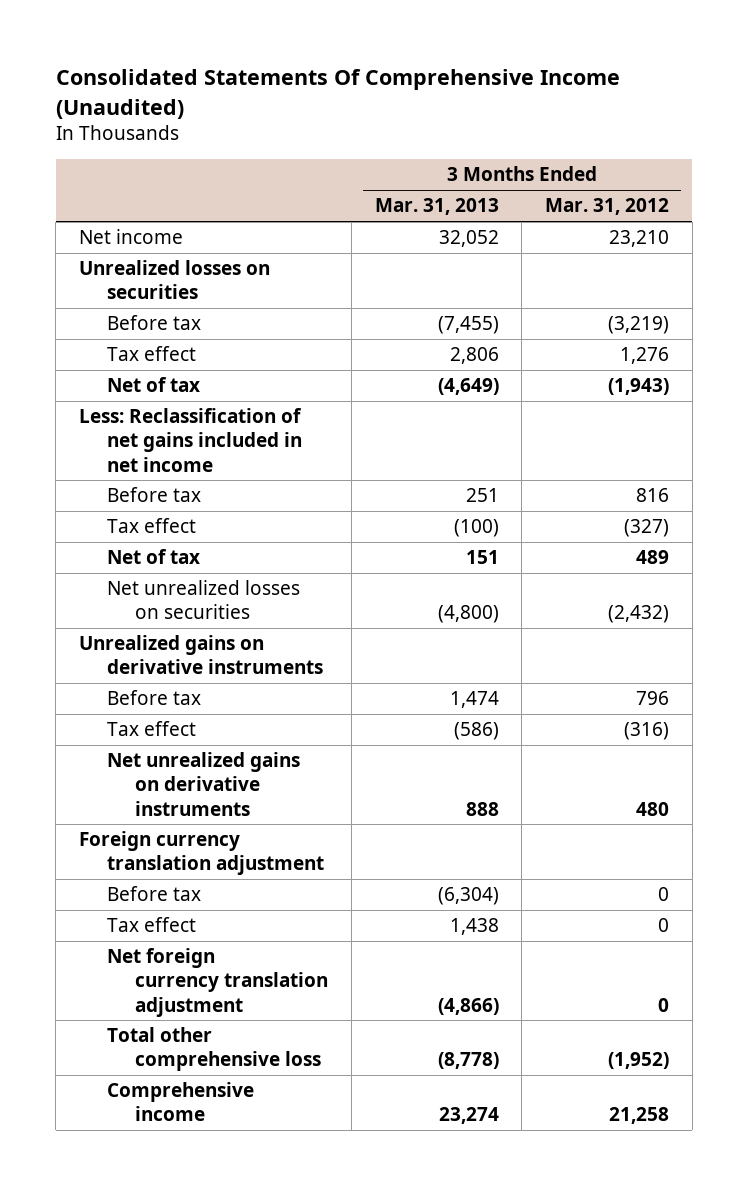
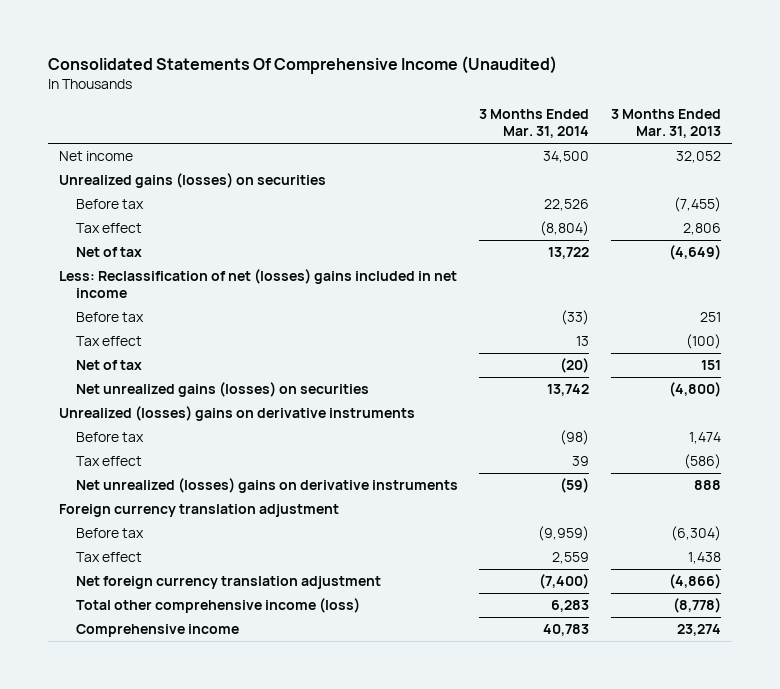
[545,198,670,216] Mar. 31, 2012 -> none
none -> [479,109,590,139] 3 Months Ended Mar. 31, 2014
[79,260,271,300] Unrealized losses on securities -> [59,172,327,188] Unrealized gains (losses) on securities
[79,408,303,472] Less: Reclassification of net gains included in net income -> [59,268,458,298] Less: Reclassification of net (losses) gains included in net income
[107,580,301,620] Net unrealized losses on securities -> [75,381,369,397] Net unrealized gains (losses) on securities
[79,635,324,675] Unrealized gains on derivative instruments -> [59,405,416,421] Unrealized (losses) gains on derivative instruments
[107,752,301,816] Net unrealized gains on derivative instruments -> [75,477,458,493] Net unrealized (losses) gains on derivative instruments
[107,1027,322,1072] Total other comprehensive loss -> [75,597,360,613] Total other comprehensive income (loss)

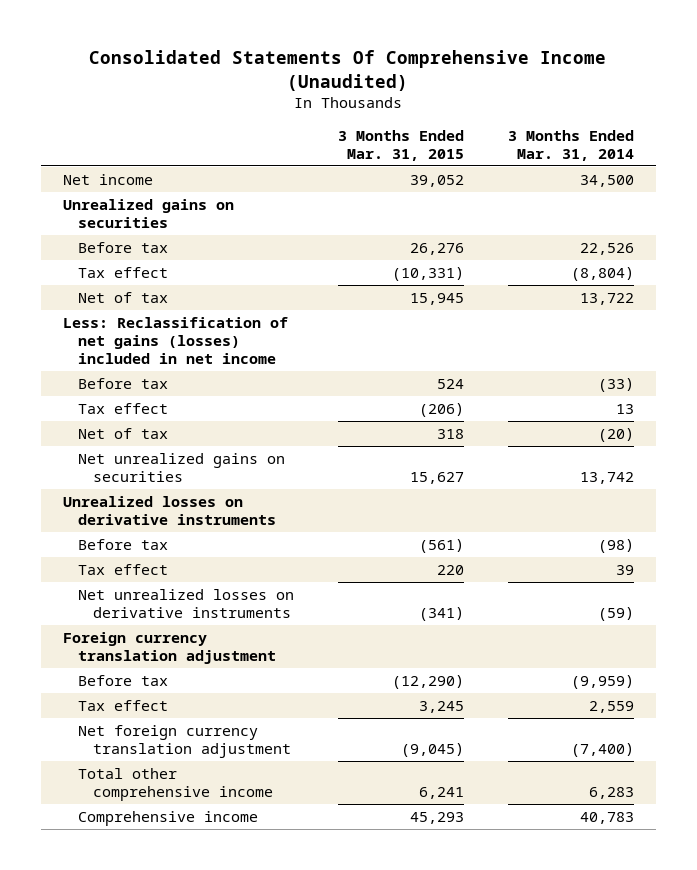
[610,109,721,139] 3 Months Ended Mar. 31, 2013 -> none
none -> [337,129,464,161] 3 Months Ended Mar. 31, 2015
[59,172,327,188] Unrealized gains (losses) on securities -> [63,198,235,228] Unrealized gains on securities
[59,268,458,298] Less: Reclassification of net (losses) gains included in net income -> [63,316,289,364] Less: Reclassification of net gains (losses) included in net income
[75,381,369,397] Net unrealized gains (losses) on securities -> [77,452,285,482] Net unrealized gains on securities
[59,405,416,421] Unrealized (losses) gains on derivative instruments -> [63,495,276,525] Unrealized losses on derivative instruments
[75,477,458,493] Net unrealized (losses) gains on derivative instruments -> [77,588,294,618] Net unrealized losses on derivative instruments
[75,597,360,613] Total other comprehensive income (loss) -> [77,767,273,801] Total other comprehensive income

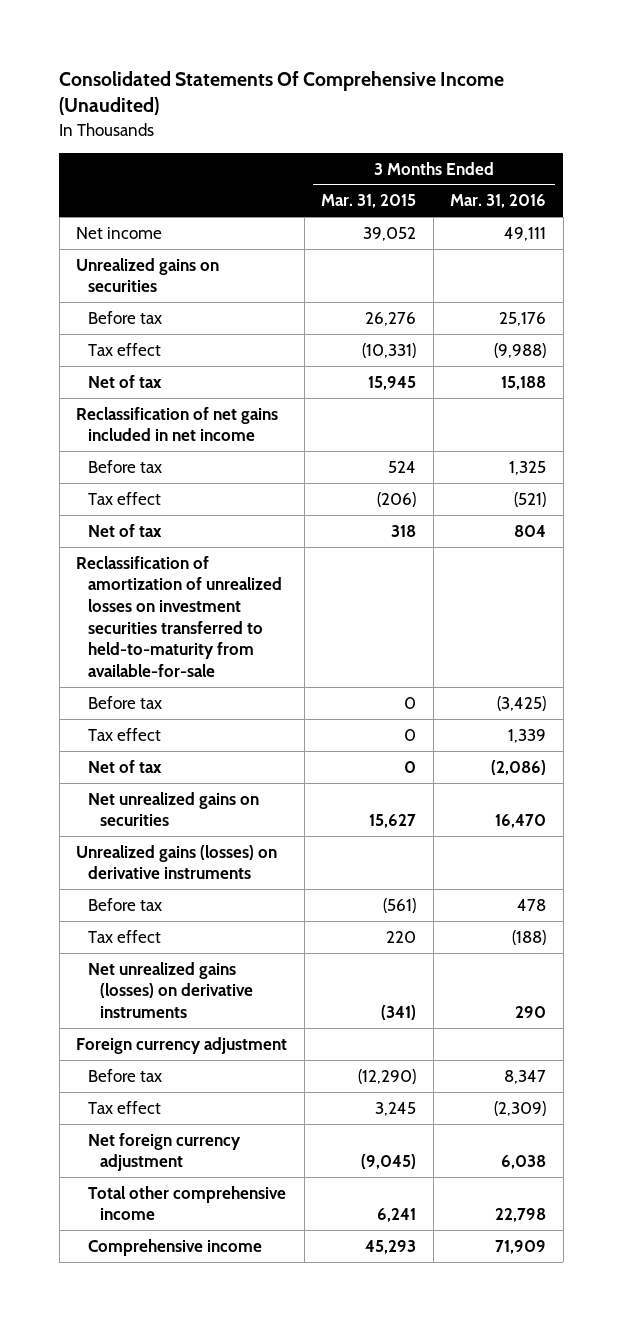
[507,129,634,161] 3 Months Ended Mar. 31, 2014 -> none
none -> [450,194,547,209] Mar. 31, 2016
[63,316,289,364] Less: Reclassification of net gains (losses) included in net income -> [76,406,279,442] Reclassification of net gains included in net income
none -> [76,555,283,678] Reclassification of amortization of unrealized losses on investment securities transferred to held-to-maturity from available-for-sale
none -> [88,695,163,709] Before tax
none -> [88,727,162,741] Tax effect
none -> [88,759,163,773] Net of tax
[63,495,276,525] Unrealized losses on derivative instruments -> [76,844,278,880] Unrealized gains (losses) on derivative instruments
[77,588,294,618] Net unrealized losses on derivative instruments -> [88,961,254,1019] Net unrealized gains (losses) on derivative instruments
[63,631,276,664] Foreign currency translation adjustment -> [76,1036,288,1054] Foreign currency adjustment
[77,724,291,758] Net foreign currency translation adjustment -> [88,1132,242,1172] Net foreign currency adjustment

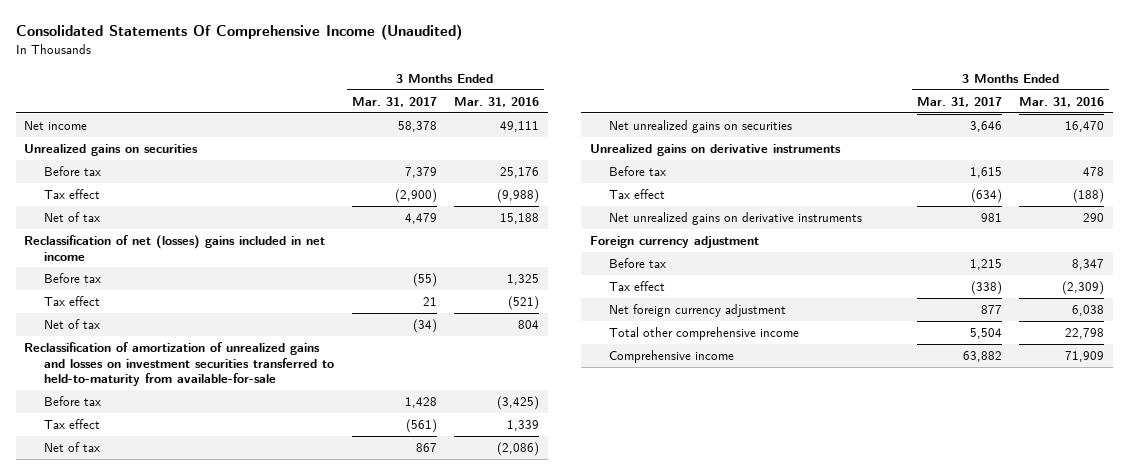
[321,194,417,209] Mar. 31, 2015 -> none
none -> [351,96,437,107] Mar. 31, 2017
[76,406,279,442] Reclassification of net gains included in net income -> [24,235,326,261] Reclassification of net (losses) gains included in net income
[76,555,283,678] Reclassification of amortization of unrealized losses on investment securities transferred to held-to-maturity from available-for-sale -> [24,342,335,387] Reclassification of amortization of unrealized gains and losses on investment securities transferred to held-to-maturity from available-for-sale
[76,844,278,880] Unrealized gains (losses) on derivative instruments -> [589,144,841,157] Unrealized gains on derivative instruments
[88,961,254,1019] Net unrealized gains (losses) on derivative instruments -> [609,212,863,226] Net unrealized gains on derivative instruments

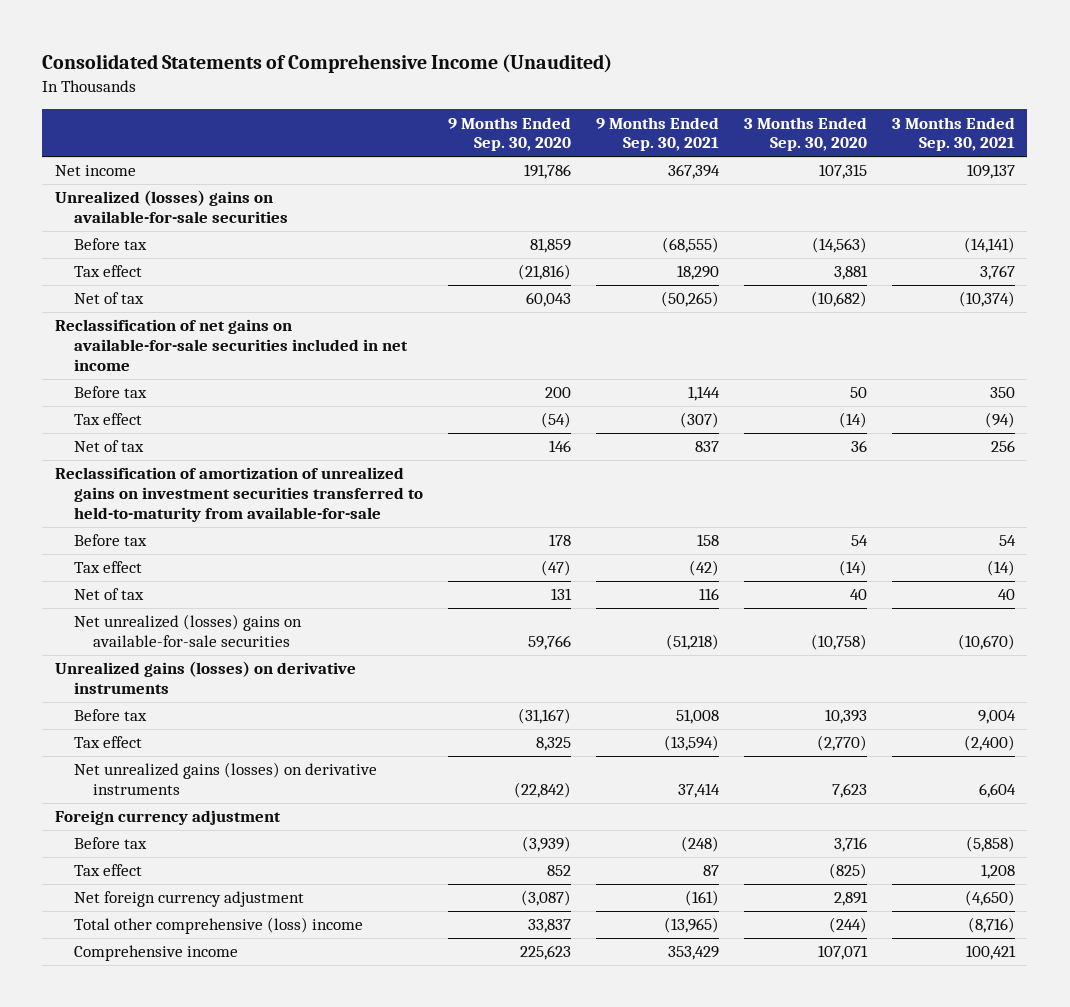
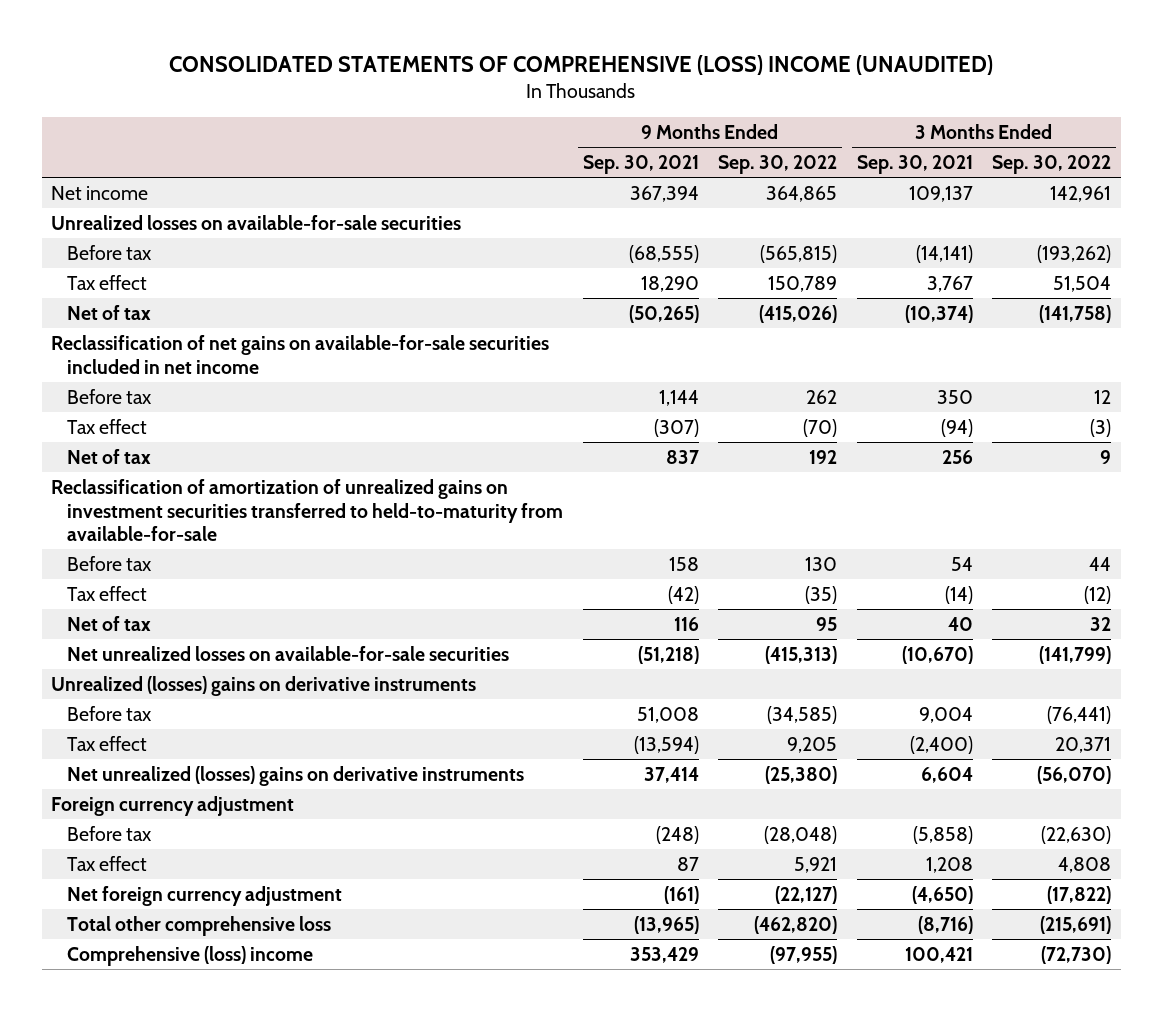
[42,53,613,73] Consolidated Statements of Comprehensive Income (Unaudited) -> [169,54,994,75] CONSOLIDATED STATEMENTS OF COMPREHENSIVE (LOSS) INCOME (UNAUDITED)
[447,116,571,152] 9 Months Ended Sep. 30, 2020 -> none
[743,116,867,152] 3 Months Ended Sep. 30, 2020 -> none
none -> [718,155,838,175] Sep. 30, 2022
none -> [991,155,1111,175] Sep. 30, 2022
[54,190,289,224] Unrealized (losses) gains on available-for-sale securities -> [51,214,462,230] Unrealized losses on available-for-sale securities
[74,614,303,648] Net unrealized (losses) gains on available-for-sale securities -> [67,645,510,661] Net unrealized losses on available-for-sale securities
[54,661,356,695] Unrealized gains (losses) on derivative instruments -> [51,675,477,696] Unrealized (losses) gains on derivative instruments
[74,762,378,796] Net unrealized gains (losses) on derivative instruments -> [67,765,525,786] Net unrealized (losses) gains on derivative instruments
[74,917,364,935] Total other comprehensive (loss) income -> [67,915,332,936] Total other comprehensive loss
[74,945,239,962] Comprehensive income -> [67,945,314,966] Comprehensive (loss) income

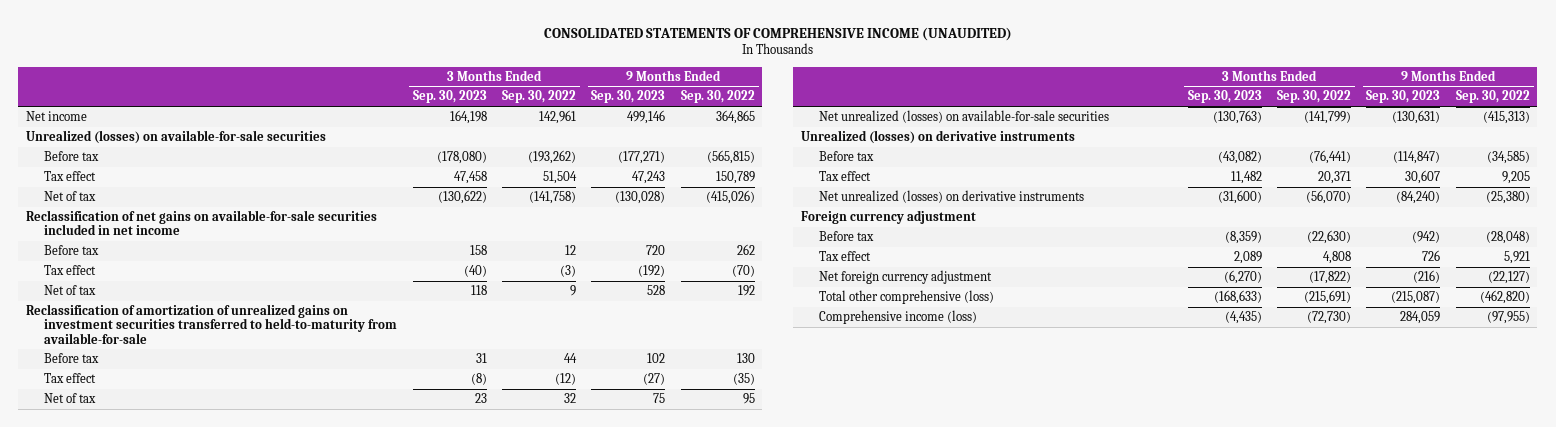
[169,54,994,75] CONSOLIDATED STATEMENTS OF COMPREHENSIVE (LOSS) INCOME (UNAUDITED) -> [543,26,1012,41] CONSOLIDATED STATEMENTS OF COMPREHENSIVE INCOME (UNAUDITED)
[582,155,699,175] Sep. 30, 2021 -> none
[856,155,973,175] Sep. 30, 2021 -> none
none -> [412,90,487,104] Sep. 30, 2023
none -> [591,90,666,104] Sep. 30, 2023
[51,214,462,230] Unrealized losses on available-for-sale securities -> [26,130,327,145] Unrealized (losses) on available-for-sale securities
[67,645,510,661] Net unrealized losses on available-for-sale securities -> [819,110,1110,124] Net unrealized (losses) on available-for-sale securities
[51,675,477,696] Unrealized (losses) gains on derivative instruments -> [801,130,1076,145] Unrealized (losses) on derivative instruments
[67,765,525,786] Net unrealized (losses) gains on derivative instruments -> [819,190,1085,204] Net unrealized (losses) on derivative instruments
[67,915,332,936] Total other comprehensive loss -> [819,290,995,305] Total other comprehensive (loss)
[67,945,314,966] Comprehensive (loss) income -> [819,310,978,325] Comprehensive income (loss)

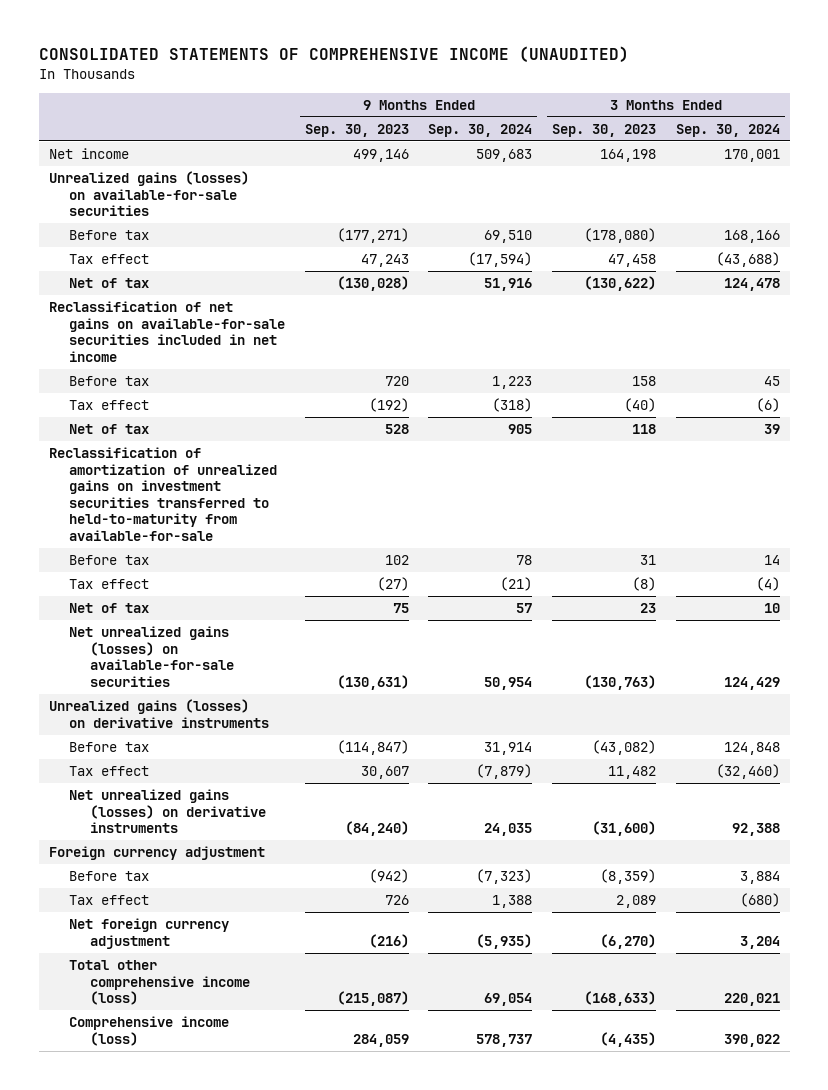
[502,90,577,104] Sep. 30, 2022 -> none
[680,90,755,104] Sep. 30, 2022 -> none
none -> [428,123,533,137] Sep. 30, 2024
none -> [675,123,780,137] Sep. 30, 2024
[26,130,327,145] Unrealized (losses) on available-for-sale securities -> [48,171,249,217] Unrealized gains (losses) on available-for-sale securities
[819,110,1110,124] Net unrealized (losses) on available-for-sale securities -> [69,626,234,687] Net unrealized gains (losses) on available-for-sale securities
[801,130,1076,145] Unrealized (losses) on derivative instruments -> [48,699,270,728] Unrealized gains (losses) on derivative instruments
[819,190,1085,204] Net unrealized (losses) on derivative instruments -> [69,789,266,834] Net unrealized gains (losses) on derivative instruments
[819,290,995,305] Total other comprehensive (loss) -> [69,960,250,1006] Total other comprehensive income (loss)

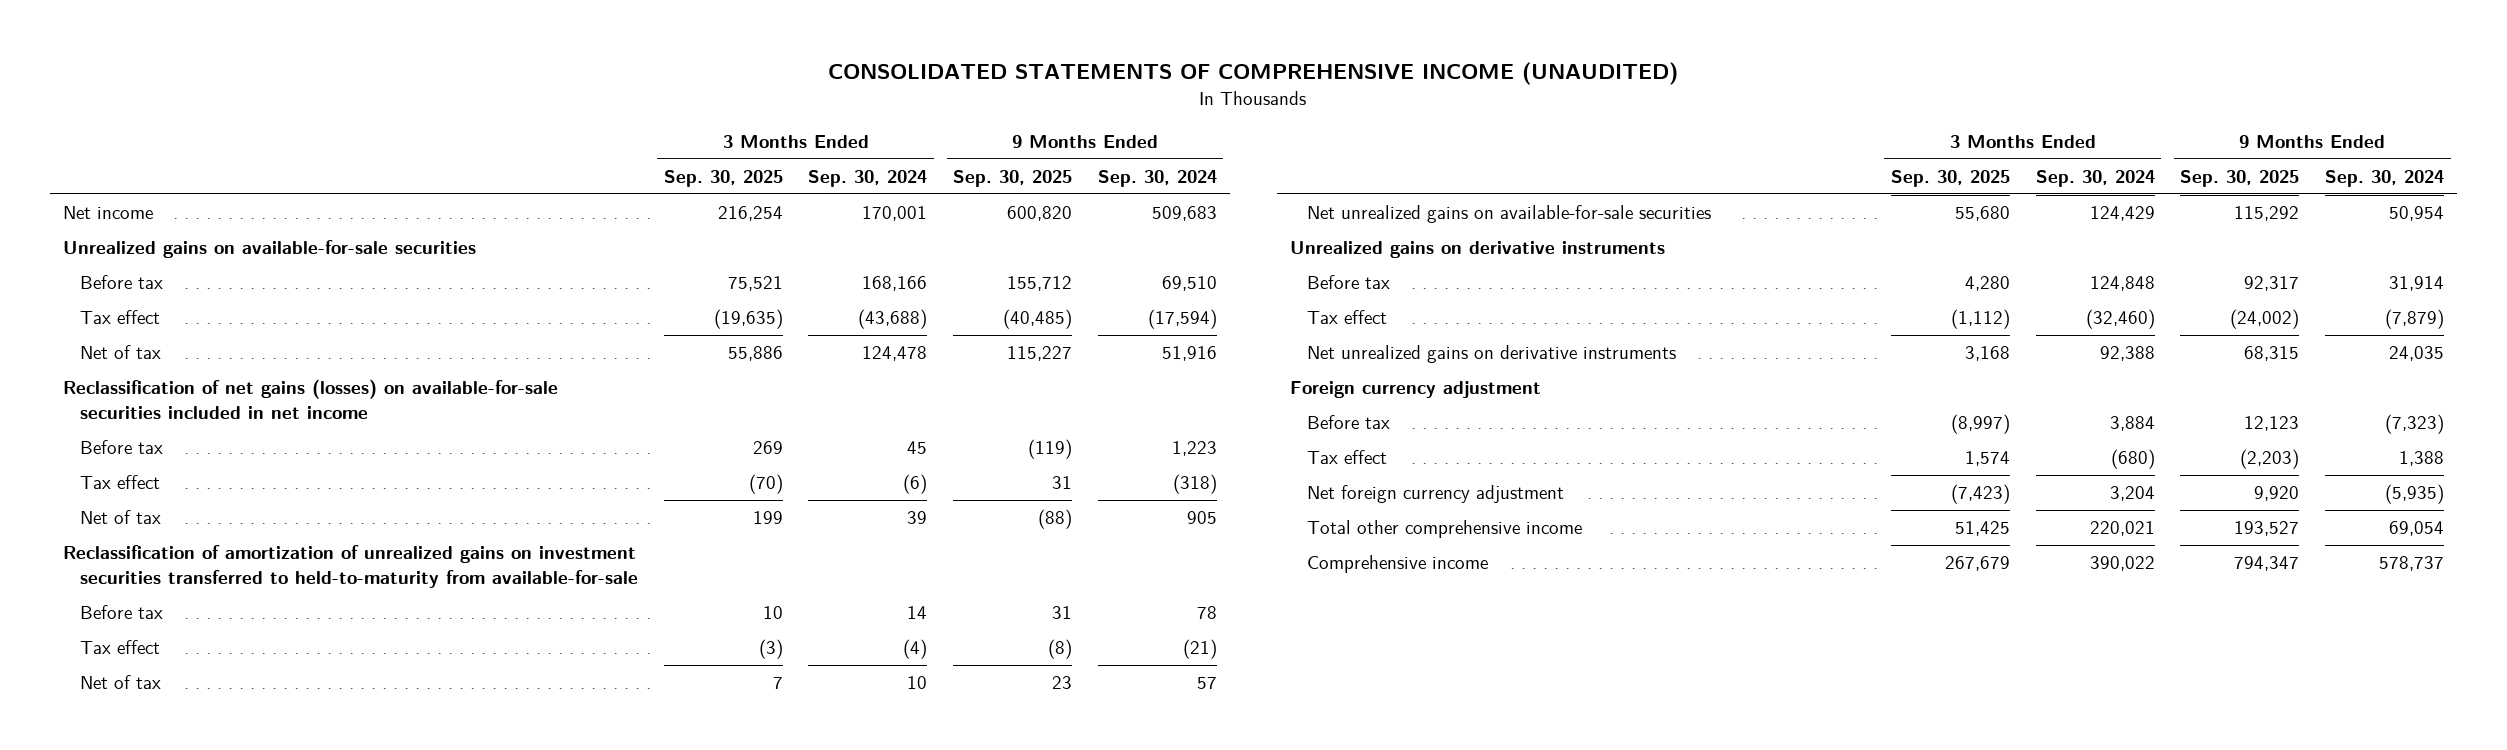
[304,123,409,137] Sep. 30, 2023 -> none
[552,123,657,137] Sep. 30, 2023 -> none
none -> [663,169,783,187] Sep. 30, 2025
none -> [953,169,1073,187] Sep. 30, 2025
[48,171,249,217] Unrealized gains (losses) on available-for-sale securities -> [62,240,476,259] Unrealized gains on available-for-sale securities
[48,301,286,362] Reclassification of net gains on available-for-sale securities included in net income -> [62,379,558,419] Reclassification of net gains (losses) on available-for-sale securities included in net income
[69,626,234,687] Net unrealized gains (losses) on available-for-sale securities -> [1307,205,1712,224] Net unrealized gains on available-for-sale securities
[48,699,270,728] Unrealized gains (losses) on derivative instruments -> [1289,241,1665,259] Unrealized gains on derivative instruments
[69,789,266,834] Net unrealized gains (losses) on derivative instruments -> [1307,345,1677,364] Net unrealized gains on derivative instruments
[69,960,250,1006] Total other comprehensive income (loss) -> [1307,520,1583,539] Total other comprehensive income
[69,1016,230,1046] Comprehensive income (loss) -> [1307,555,1489,574] Comprehensive income

